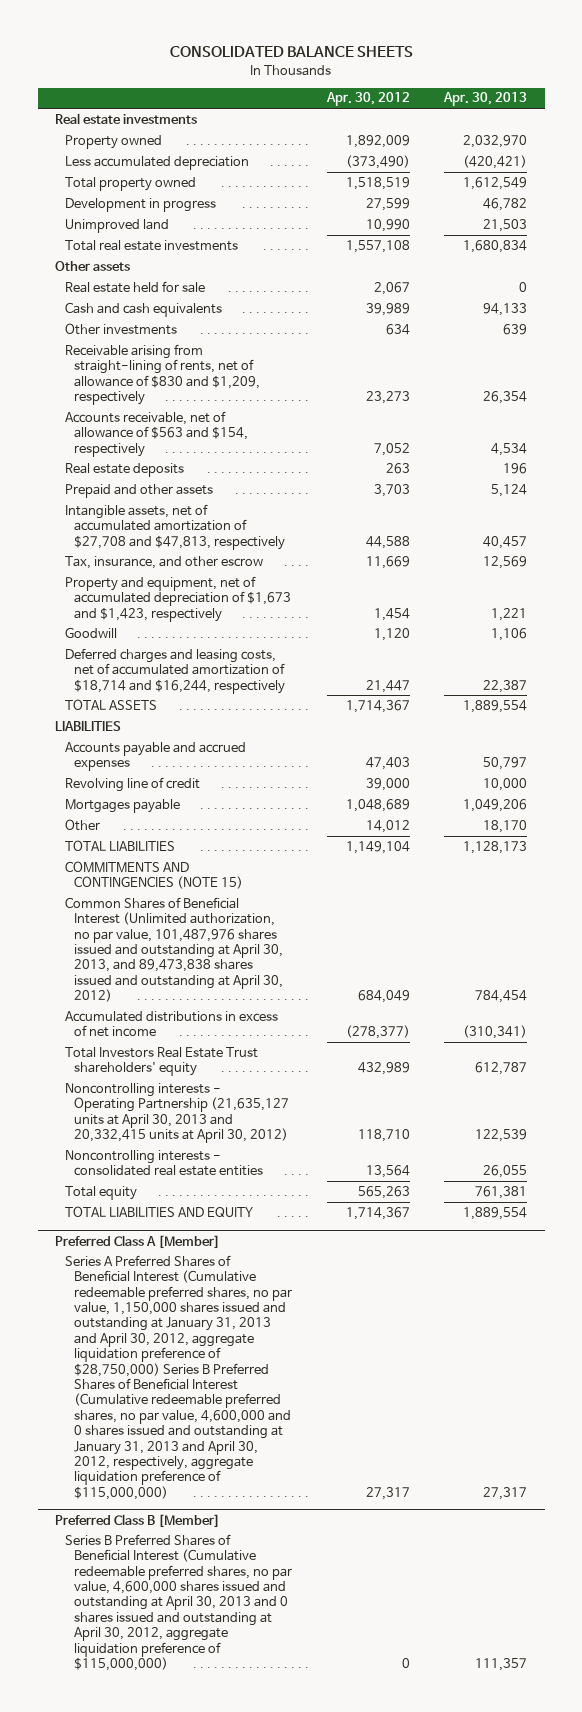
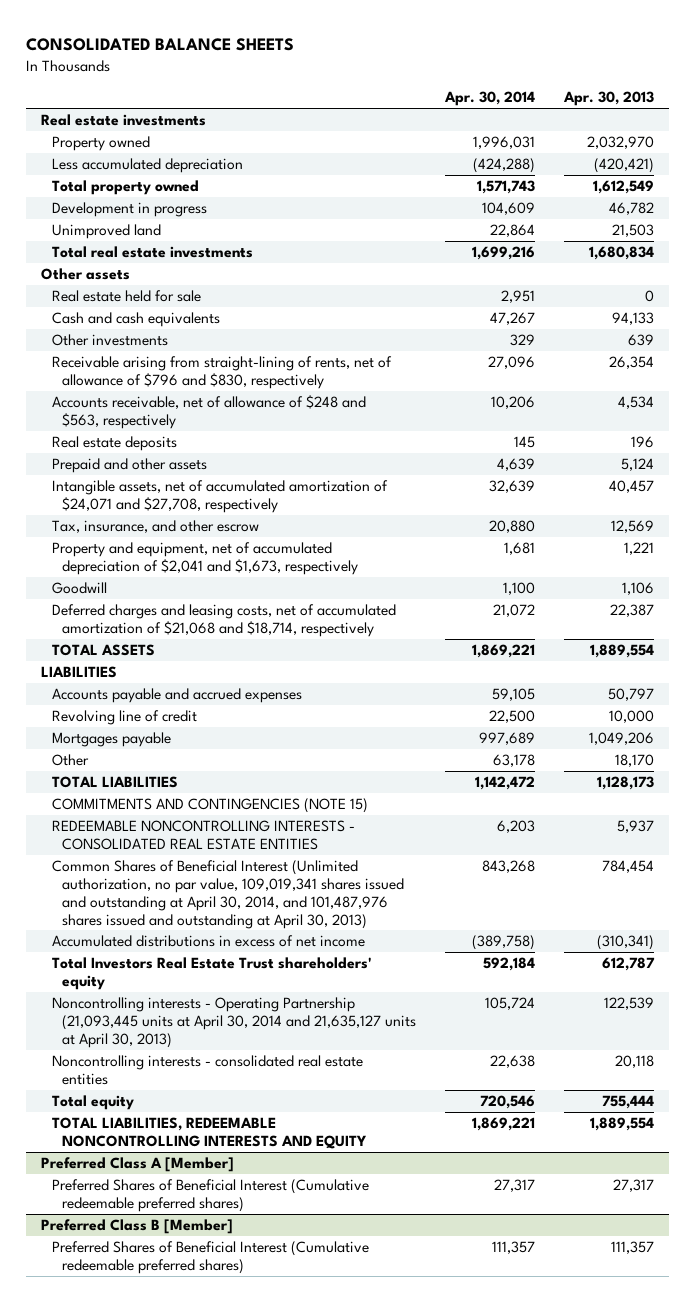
[325,92,410,107] Apr. 30, 2012 -> none
none -> [444,91,536,107] Apr. 30, 2014
[64,343,261,406] Receivable arising from straight-lining of rents, net of allowance of $830 and $1,209, respectively -> [51,355,392,389] Receivable arising from straight-lining of rents, net of allowance of $796 and $830, respectively
[64,410,249,457] Accounts receivable, net of allowance of $563 and $154, respectively -> [51,394,366,429] Accounts receivable, net of allowance of $248 and $563, respectively
[64,503,286,550] Intangible assets, net of accumulated amortization of $27,708 and $47,813, respectively -> [51,479,388,513] Intangible assets, net of accumulated amortization of $24,071 and $27,708, respectively
[64,575,292,622] Property and equipment, net of accumulated depreciation of $1,673 and $1,423, respectively -> [51,541,359,575] Property and equipment, net of accumulated depreciation of $2,041 and $1,673, respectively
[64,647,286,694] Deferred charges and leasing costs, net of accumulated amortization of $18,714 and $16,244, respectively -> [51,603,396,637] Deferred charges and leasing costs, net of accumulated amortization of $21,068 and $18,714, respectively
none -> [51,819,355,850] REDEEMABLE NONCONTROLLING INTERESTS - CONSOLIDATED REAL ESTATE ENTITIES
[64,896,284,1003] Common Shares of Beneficial Interest (Unlimited authorization, no par value, 101,487,976 shares issued and outstanding at April 30, 2013, and 89,473,838 shares issued and outstanding at April 30, 2012) -> [51,859,405,929] Common Shares of Beneficial Interest (Unlimited authorization, no par value, 109,019,341 shares issued and outstanding at April 30, 2014, and 101,487,976 shares issued and outstanding at April 30, 2013)
[64,1082,290,1144] Noncontrolling interests - Operating Partnership (21,635,127 units at April 30, 2013 and 20,332,415 units at April 30, 2012) -> [51,996,417,1048] Noncontrolling interests - Operating Partnership (21,093,445 units at April 30, 2014 and 21,635,127 units at April 30, 2013)
[483,1165,528,1179] 26,055 -> [615,1054,655,1068] 20,118
[475,1185,528,1199] 761,381 -> [602,1094,655,1109] 755,444
[64,1205,253,1217] TOTAL LIABILITIES AND EQUITY -> [51,1116,368,1149] TOTAL LIABILITIES, REDEEMABLE NONCONTROLLING INTERESTS AND EQUITY
[64,1254,293,1500] Series A Preferred Shares of Beneficial Interest (Cumulative redeemable preferred shares, no par value, 1,150,000 shares issued and outstanding at January 31, 2013 and April 30, 2012, aggregate liquidation preference of $28,750,000) Series B Preferred Shares of Beneficial Interest (Cumulative redeemable preferred shares, no par value, 4,600,000 and 0 shares issued and outstanding at January 31, 2013 and April 30, 2012, respectively, aggregate liquidation preference of $115,000,000) -> [51,1178,369,1212] Preferred Shares of Beneficial Interest (Cumulative redeemable preferred shares)
[64,1533,293,1672] Series B Preferred Shares of Beneficial Interest (Cumulative redeemable preferred shares, no par value, 4,600,000 shares issued and outstanding at April 30, 2013 and 0 shares issued and outstanding at April 30, 2012, aggregate liquidation preference of $115,000,000) -> [51,1240,369,1274] Preferred Shares of Beneficial Interest (Cumulative redeemable preferred shares)

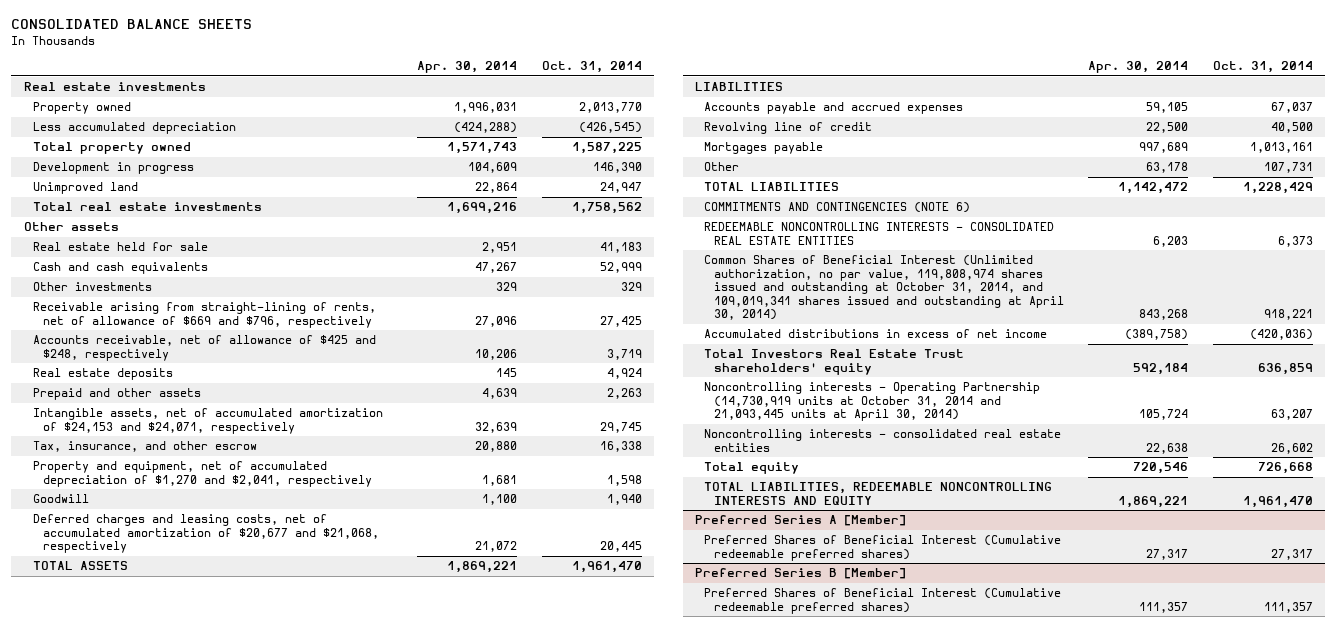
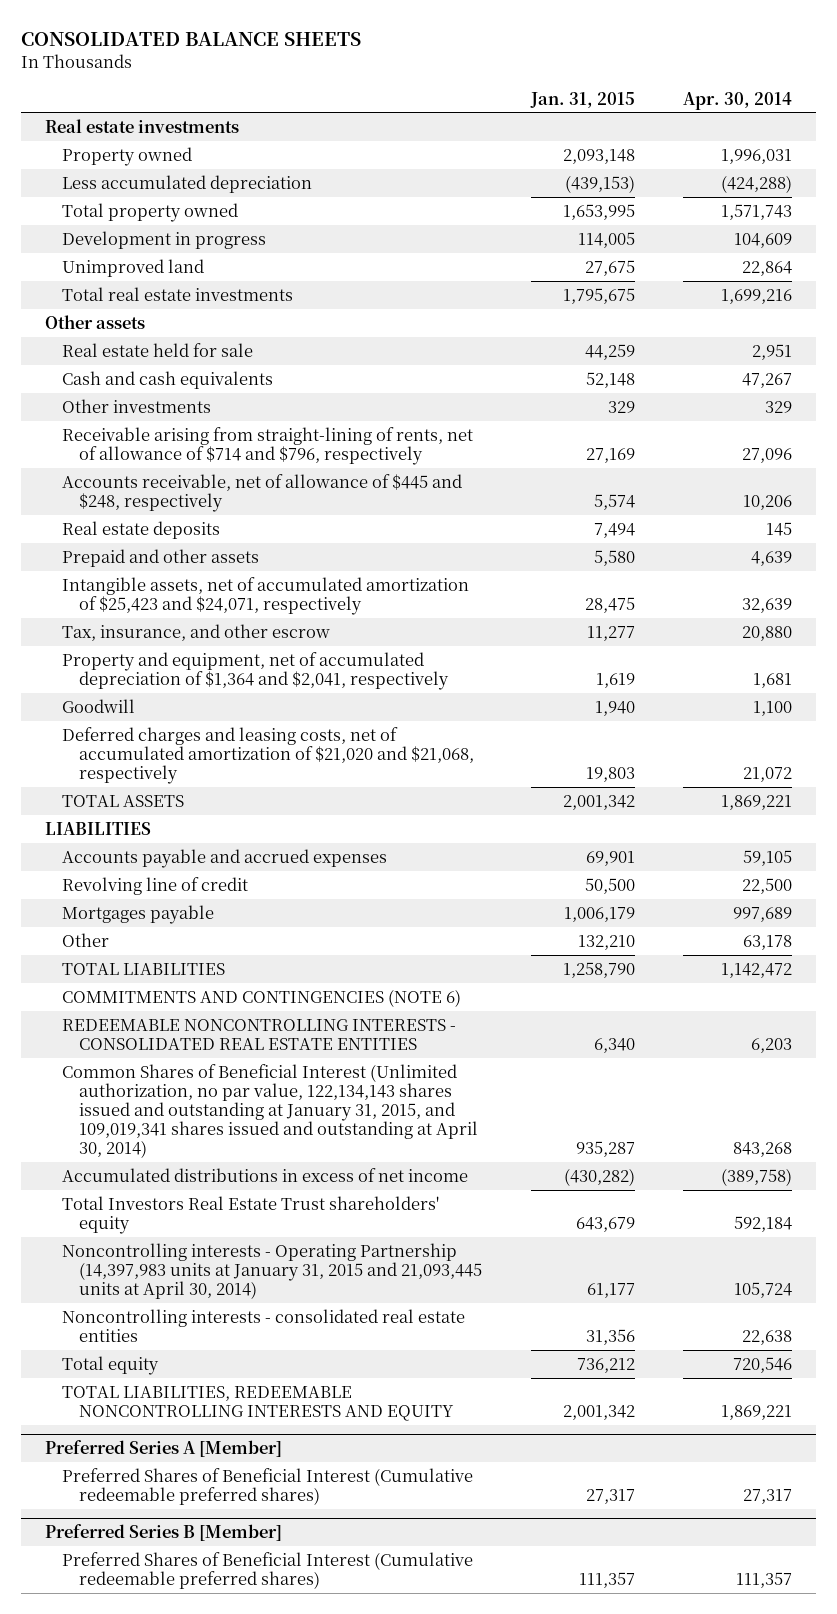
[541,61,642,74] Oct. 31, 2014 -> none
none -> [529,91,635,108] Jan. 31, 2015
[33,302,377,328] Receivable arising from straight-lining of rents, net of allowance of $669 and $796, respectively -> [62,426,474,465] Receivable arising from straight-lining of rents, net of allowance of $714 and $796, respectively
[33,335,377,361] Accounts receivable, net of allowance of $425 and $248, respectively -> [62,473,463,512] Accounts receivable, net of allowance of $445 and $248, respectively
[33,408,384,434] Intangible assets, net of accumulated amortization of $24,153 and $24,071, respectively -> [62,576,470,615] Intangible assets, net of accumulated amortization of $25,423 and $24,071, respectively
[33,461,372,487] Property and equipment, net of accumulated depreciation of $1,270 and $2,041, respectively -> [62,651,450,690] Property and equipment, net of accumulated depreciation of $1,364 and $2,041, respectively
[33,514,379,554] Deferred charges and leasing costs, net of accumulated amortization of $20,677 and $21,068, respectively -> [62,726,475,784] Deferred charges and leasing costs, net of accumulated amortization of $21,020 and $21,068, respectively
[704,255,1064,321] Common Shares of Beneficial Interest (Unlimited authorization, no par value, 119,808,974 shares issued and outstanding at October 31, 2014, and 109,019,341 shares issued and outstanding at April 30, 2014) -> [62,1063,479,1159] Common Shares of Beneficial Interest (Unlimited authorization, no par value, 122,134,143 shares issued and outstanding at January 31, 2015, and 109,019,341 shares issued and outstanding at April 30, 2014)
[704,382,1041,422] Noncontrolling interests - Operating Partnership (14,730,919 units at October 31, 2014 and 21,093,445 units at April 30, 2014) -> [62,1242,483,1299] Noncontrolling interests - Operating Partnership (14,397,983 units at January 31, 2015 and 21,093,445 units at April 30, 2014)

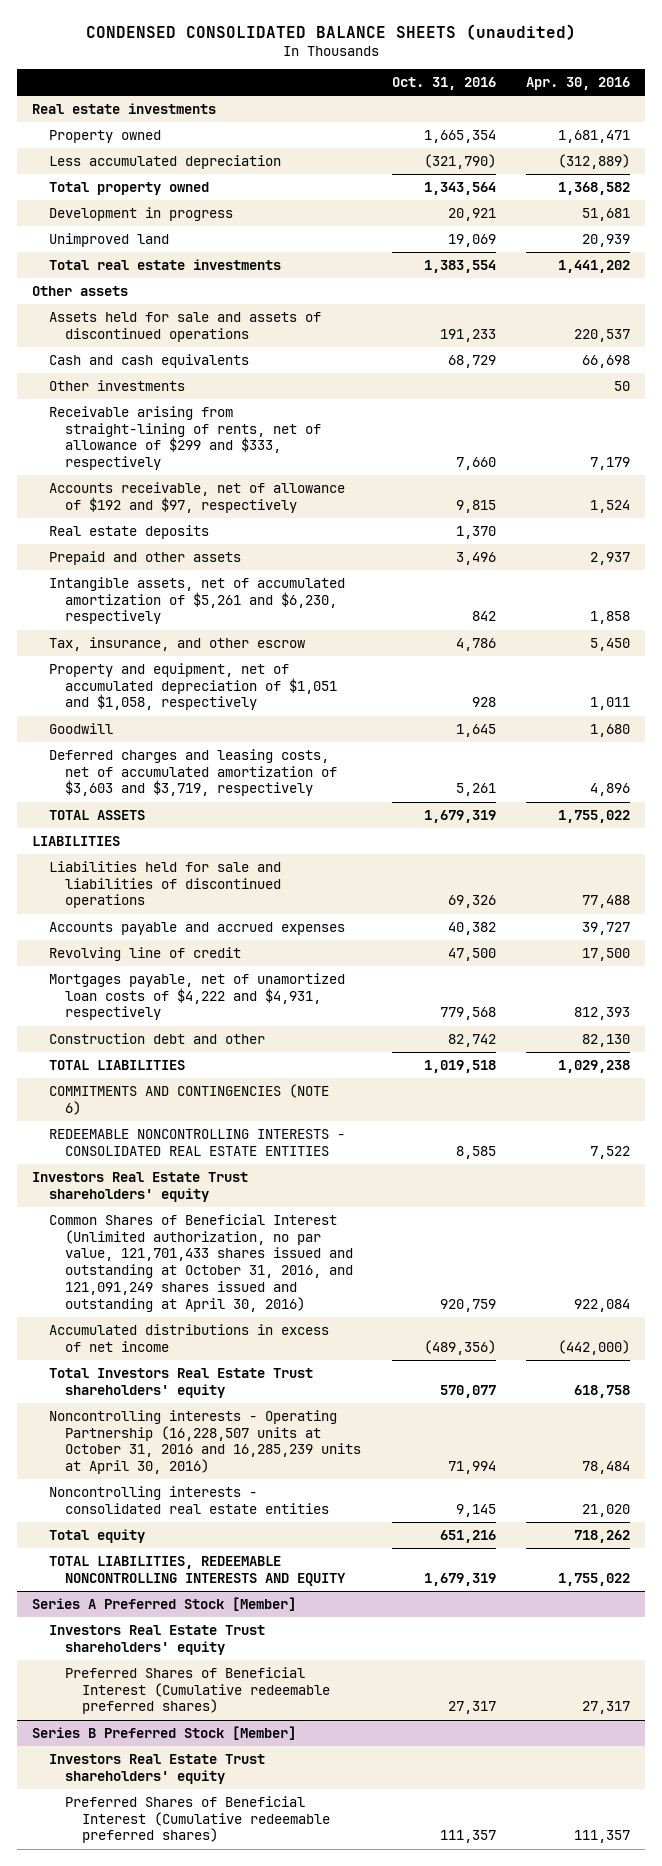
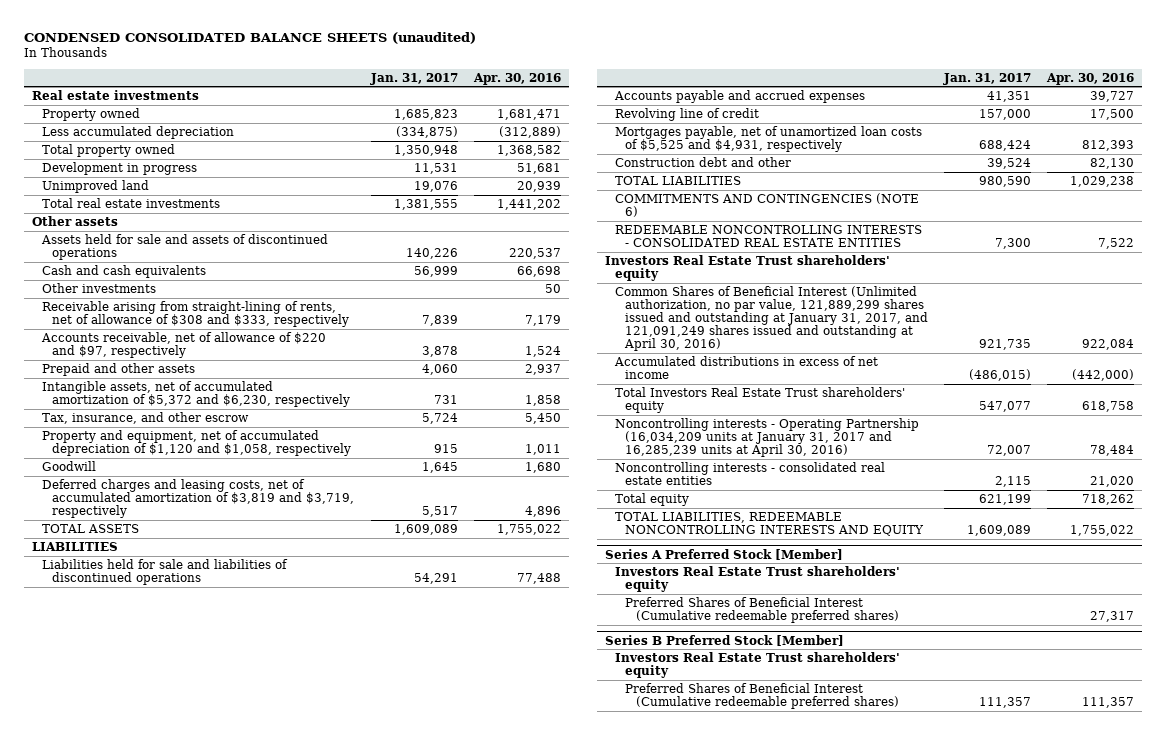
[391,77,496,91] Oct. 31, 2016 -> none
none -> [370,72,459,85] Jan. 31, 2017
[48,524,209,539] Real estate deposits -> none
[48,405,322,471] Receivable arising from straight-lining of rents, net of allowance of $299 and $333, respectively -> [42,300,350,328] Receivable arising from straight-lining of rents, net of allowance of $308 and $333, respectively
[48,481,345,513] Accounts receivable, net of allowance of $192 and $97, respectively -> [41,331,327,359] Accounts receivable, net of allowance of $220 and $97, respectively
[48,576,345,625] Intangible assets, net of accumulated amortization of $5,261 and $6,230, respectively -> [42,380,351,408] Intangible assets, net of accumulated amortization of $5,372 and $6,230, respectively
[48,662,338,711] Property and equipment, net of accumulated depreciation of $1,051 and $1,058, respectively -> [42,429,352,457] Property and equipment, net of accumulated depreciation of $1,120 and $1,058, respectively
[48,748,338,797] Deferred charges and leasing costs, net of accumulated amortization of $3,603 and $3,719, respectively -> [42,478,355,519] Deferred charges and leasing costs, net of accumulated amortization of $3,819 and $3,719, respectively
[48,972,345,1021] Mortgages payable, net of unamortized loan costs of $4,222 and $4,931, respectively -> [615,125,923,153] Mortgages payable, net of unamortized loan costs of $5,525 and $4,931, respectively
[48,1213,354,1312] Common Shares of Beneficial Interest (Unlimited authorization, no par value, 121,701,433 shares issued and outstanding at October 31, 2016, and 121,091,249 shares issued and outstanding at April 30, 2016) -> [615,285,929,352] Common Shares of Beneficial Interest (Unlimited authorization, no par value, 121,889,299 shares issued and outstanding at January 31, 2017, and 121,091,249 shares issued and outstanding at April 30, 2016)
[48,1409,362,1475] Noncontrolling interests - Operating Partnership (16,228,507 units at October 31, 2016 and 16,285,239 units at April 30, 2016) -> [615,417,920,458] Noncontrolling interests - Operating Partnership (16,034,209 units at January 31, 2017 and 16,285,239 units at April 30, 2016)

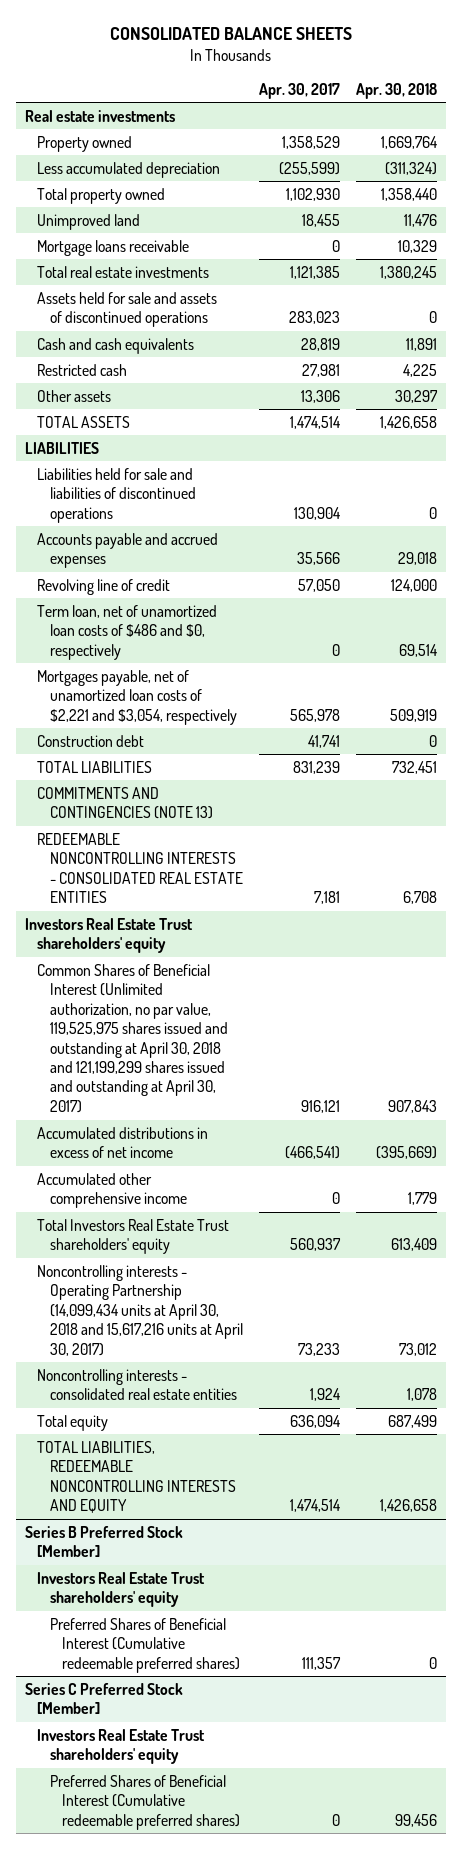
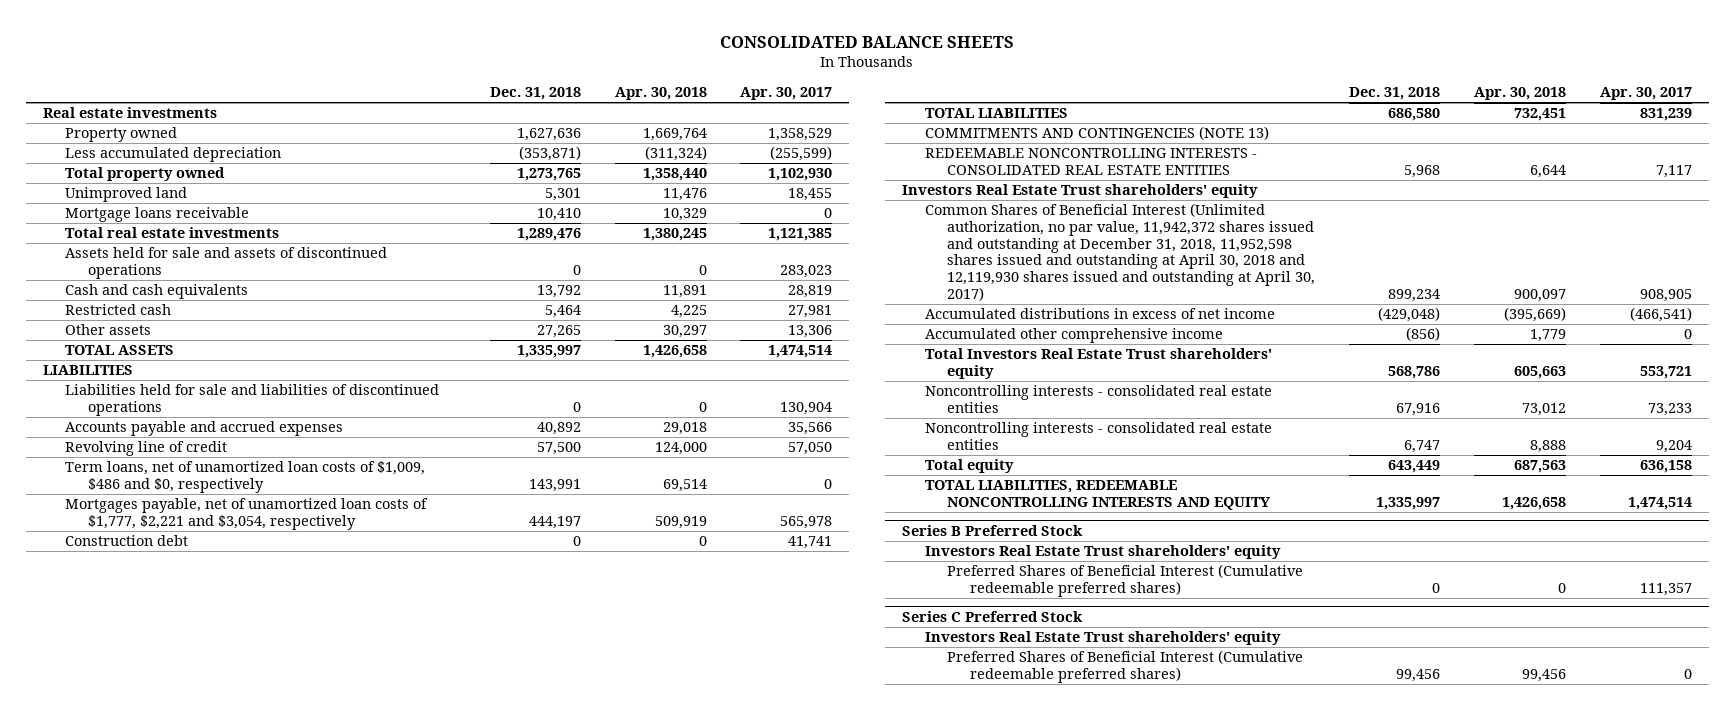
none -> [489,87,581,101] Dec. 31, 2018
[37,604,218,660] Term loan, net of unamortized loan costs of $486 and $0, respectively -> [65,461,426,494] Term loans, net of unamortized loan costs of $1,009, $486 and $0, respectively
[37,669,237,725] Mortgages payable, net of unamortized loan costs of $2,221 and $3,054, respectively -> [65,498,429,531] Mortgages payable, net of unamortized loan costs of $1,777, $2,221 and $3,054, respectively
[314,891,341,905] 7,181 -> [1655,165,1692,179] 7,117
[403,891,438,905] 6,708 -> [1530,165,1567,179] 6,644
[37,963,228,1113] Common Shares of Beneficial Interest (Unlimited authorization, no par value, 119,525,975 shares issued and outstanding at April 30, 2018 and 121,199,299 shares issued and outstanding at April 30, 2017) -> [924,203,1316,301] Common Shares of Beneficial Interest (Unlimited authorization, no par value, 11,942,372 shares issued and outstanding at December 31, 2018, 11,952,598 shares issued and outstanding at April 30, 2018 and 12,119,930 shares issued and outstanding at April 30, 2017)
[301,1099,341,1113] 916,121 -> [1639,288,1692,302] 908,905
[388,1099,438,1113] 907,843 -> [1514,288,1567,302] 900,097
[290,1238,342,1252] 560,937 -> [1639,366,1692,380] 553,721
[391,1238,438,1252] 613,409 -> [1514,366,1567,380] 605,663
[37,1264,243,1356] Noncontrolling interests - Operating Partnership (14,099,434 units at April 30, 2018 and 15,617,216 units at April 30, 2017) -> [924,385,1272,414] Noncontrolling interests - consolidated real estate entities
[310,1388,342,1402] 1,924 -> [1655,440,1692,454] 9,204
[407,1388,438,1402] 1,078 -> [1530,440,1567,454] 8,888
[290,1414,342,1428] 636,094 -> [1639,460,1692,474] 636,158
[388,1414,438,1428] 687,499 -> [1514,460,1567,474] 687,563
[24,1525,183,1558] Series B Preferred Stock [Member] -> [902,524,1084,536] Series B Preferred Stock
[24,1682,183,1715] Series C Preferred Stock [Member] -> [902,610,1084,622] Series C Preferred Stock

